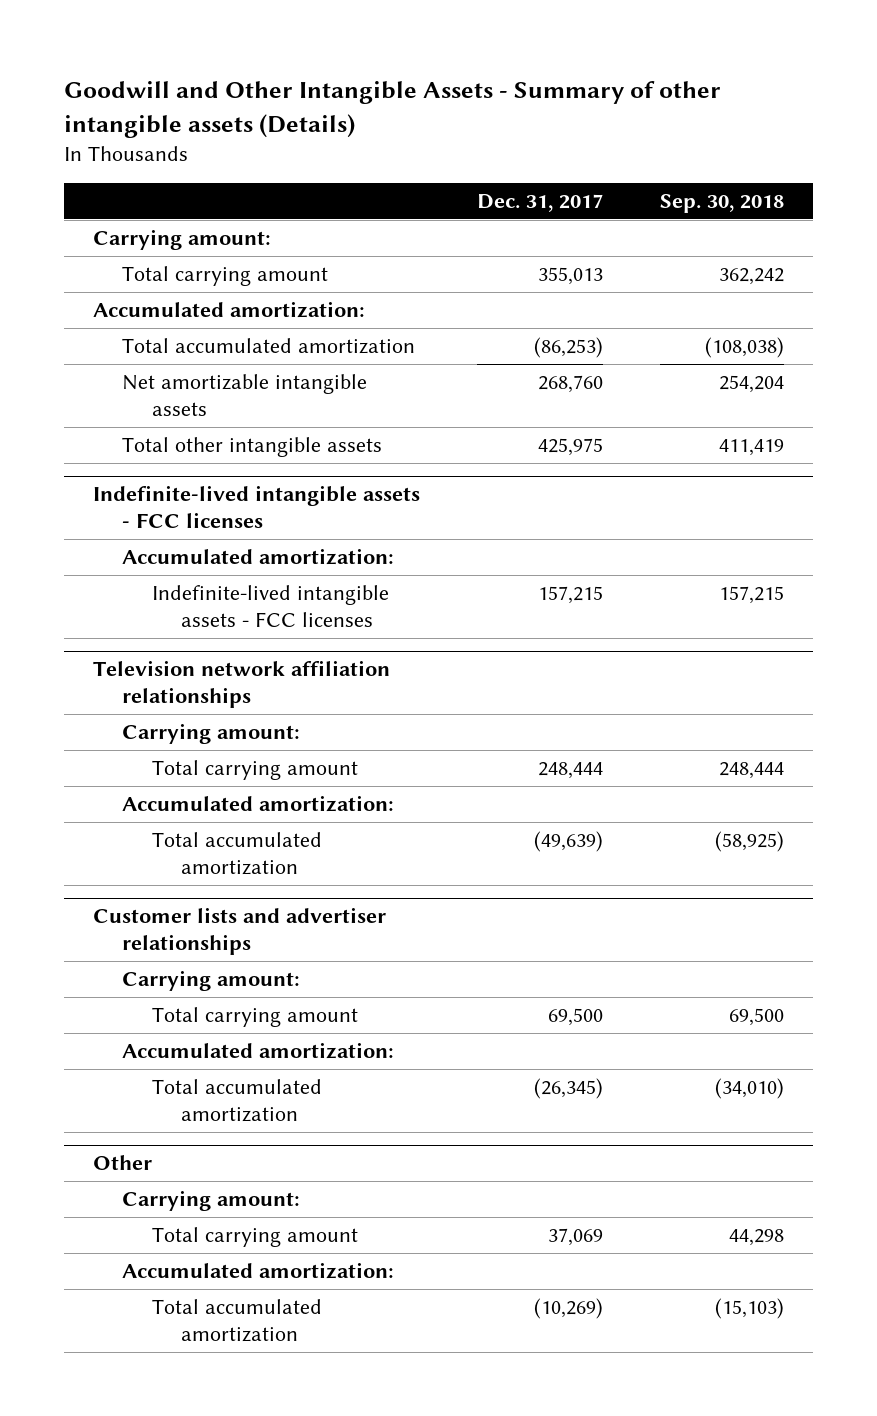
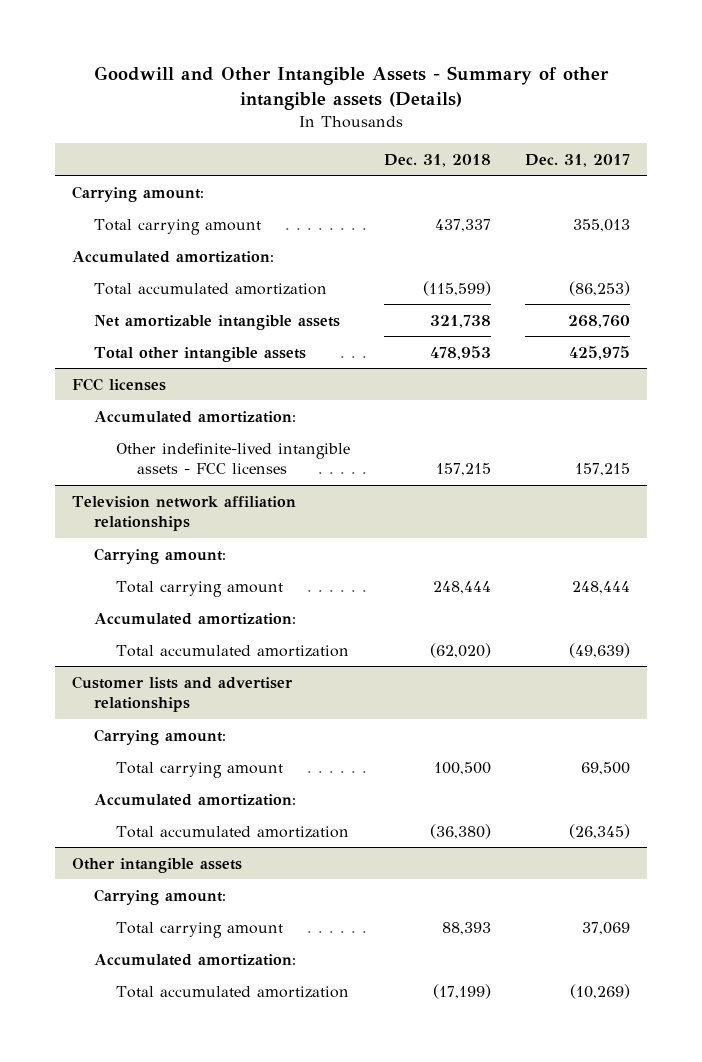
[660,193,785,213] Sep. 30, 2018 -> none
none -> [383,153,491,167] Dec. 31, 2018
[92,485,420,529] Indefinite-lived intangible assets - FCC licenses -> [72,377,167,391] FCC licenses
[151,584,389,627] Indefinite-lived intangible assets - FCC licenses -> [115,442,350,475] Other indefinite-lived intangible assets - FCC licenses
[92,1155,152,1171] Other -> [72,857,243,873] Other intangible assets

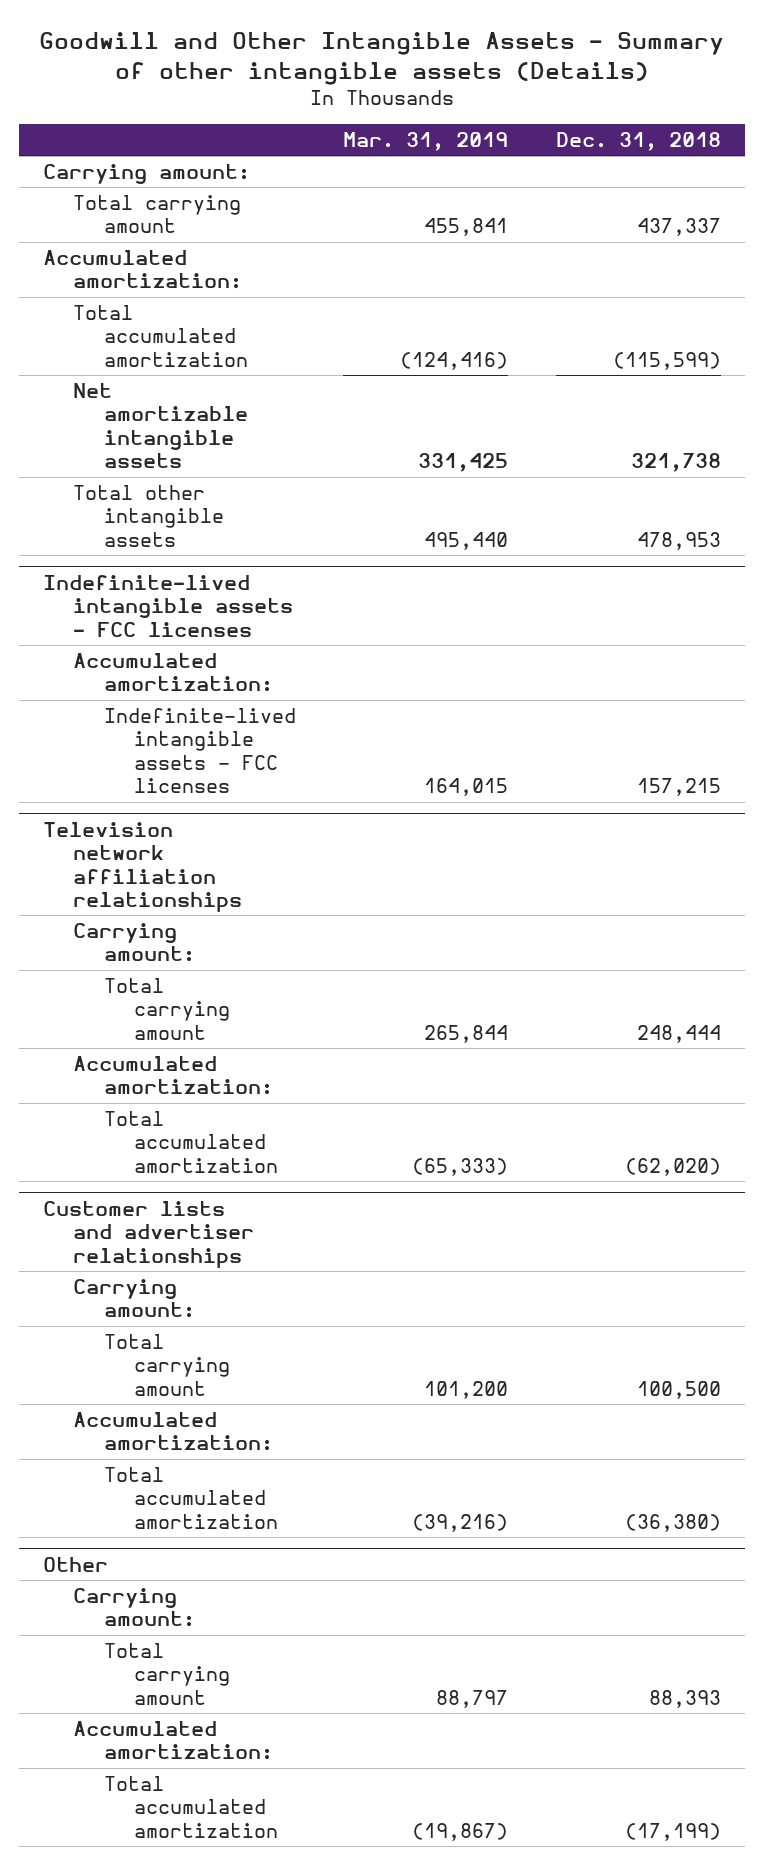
[525,153,631,167] Dec. 31, 2017 -> none
none -> [343,131,509,151] Mar. 31, 2019
[72,377,167,391] FCC licenses -> [42,574,294,637] Indefinite-lived intangible assets - FCC licenses
[115,442,350,475] Other indefinite-lived intangible assets - FCC licenses -> [103,707,296,794] Indefinite-lived intangible assets - FCC licenses
[72,857,243,873] Other intangible assets -> [42,1556,108,1572] Other

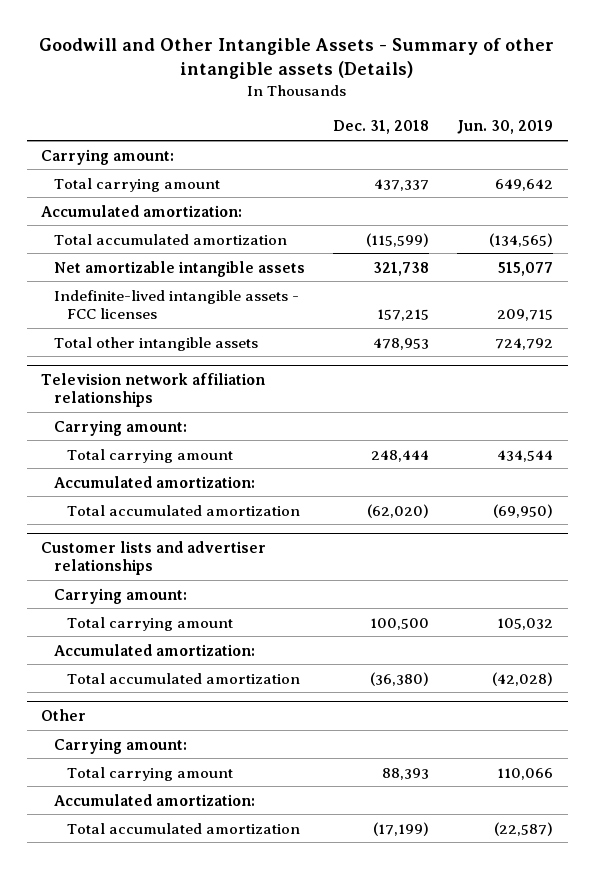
[343,131,509,151] Mar. 31, 2019 -> none
none -> [457,120,554,135] Jun. 30, 2019
[42,574,294,637] Indefinite-lived intangible assets - FCC licenses -> none
[73,652,273,693] Accumulated amortization: -> none
[73,484,224,547] Total other intangible assets -> [54,336,259,351] Total other intangible assets

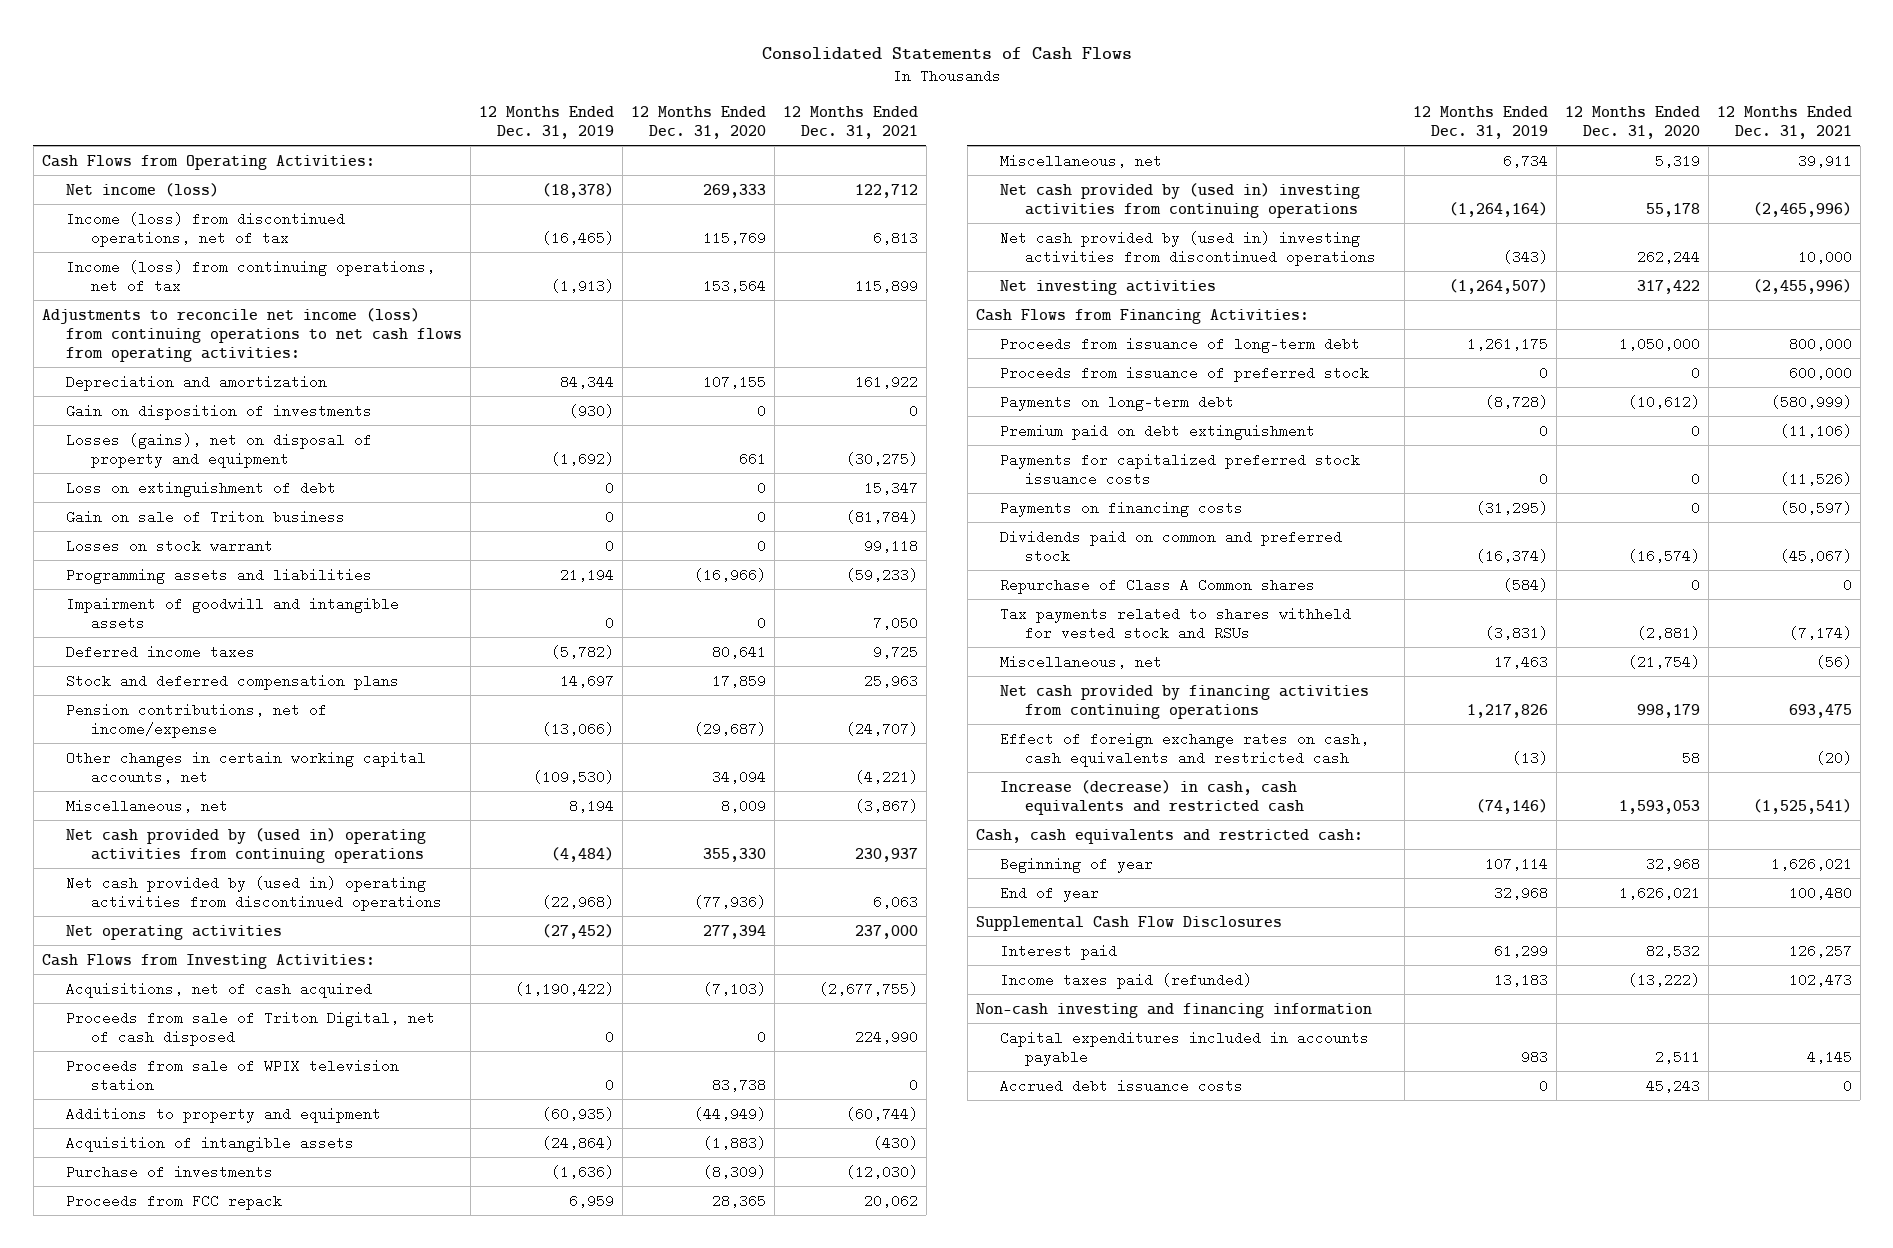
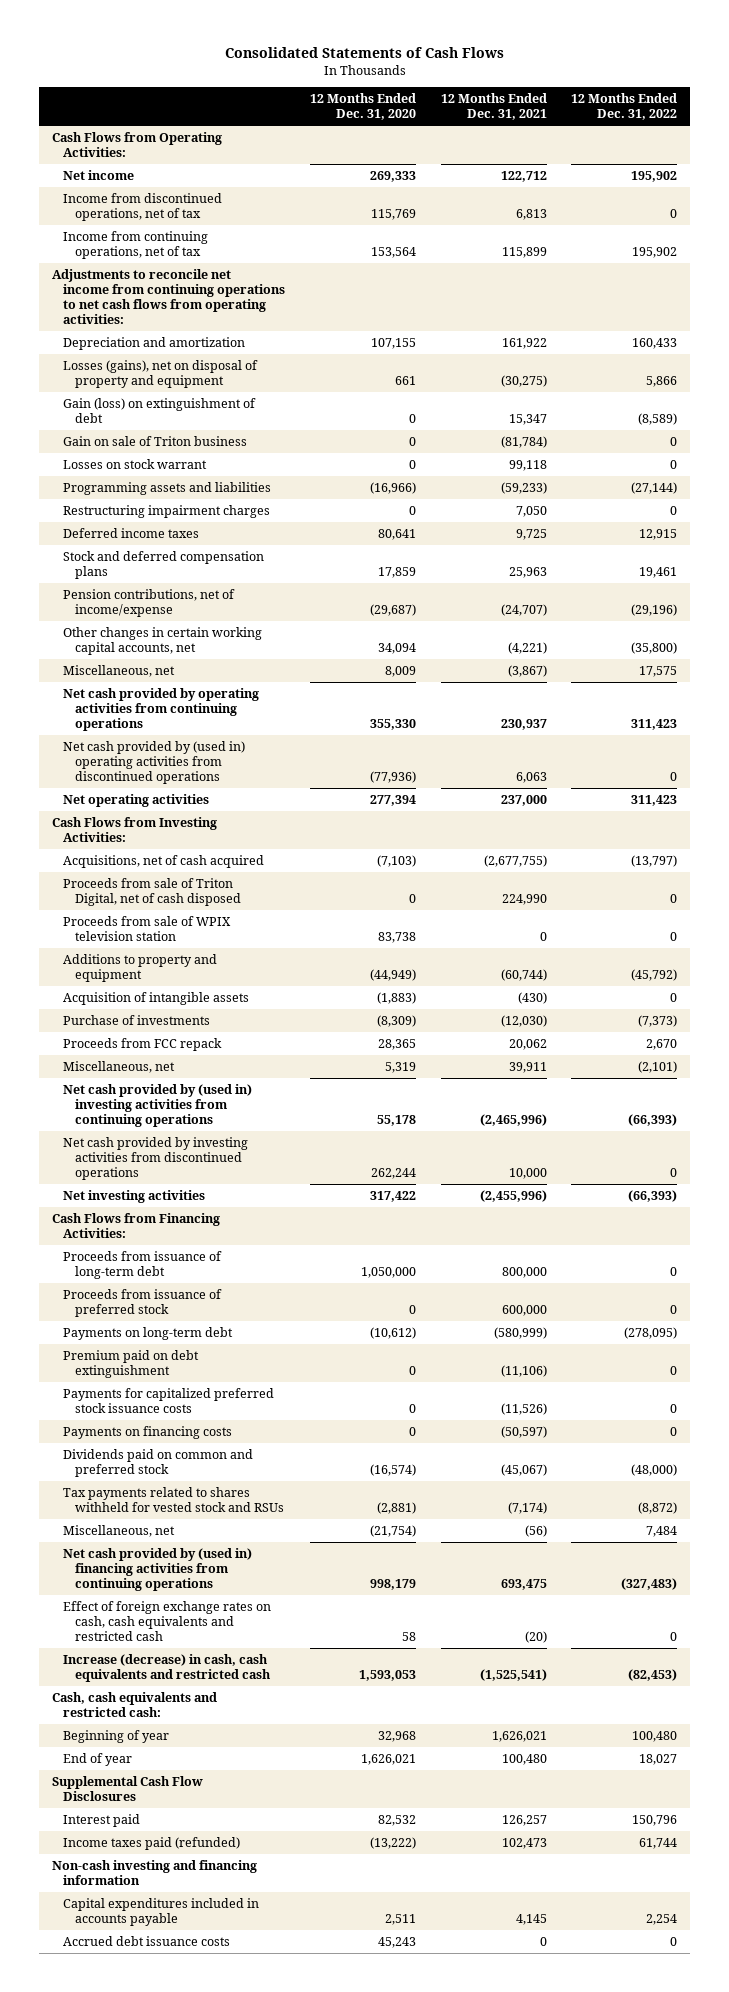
[479,105,615,139] 12 Months Ended Dec. 31, 2019 -> none
none -> [571,93,678,121] 12 Months Ended Dec. 31, 2022
[66,182,220,197] Net income (loss) -> [63,169,135,180] Net income
[66,211,346,247] Income (loss) from discontinued operations, net of tax -> [63,192,223,221] Income from discontinued operations, net of tax
[66,259,436,293] Income (loss) from continuing operations, net of tax -> [63,230,209,259] Income from continuing operations, net of tax
[41,307,463,362] Adjustments to reconcile net income (loss) from continuing operations to net cash flows from operating activities: -> [51,268,286,324] Adjustments to reconcile net income from continuing operations to net cash flows from operating activities:
[66,403,373,420] Gain on disposition of investments -> none
[66,480,337,497] Loss on extinguishment of debt -> [63,397,257,423] Gain (loss) on extinguishment of debt
[66,596,400,630] Impairment of goodwill and intangible assets -> [63,504,271,518] Restructuring impairment charges
[66,827,427,863] Net cash provided by (used in) operating activities from continuing operations -> [63,687,260,731] Net cash provided by operating activities from continuing operations
[1000,230,1376,266] Net cash provided by (used in) investing activities from discontinued operations -> [63,1136,249,1180] Net cash provided by investing activities from discontinued operations
[1000,577,1316,594] Repurchase of Class A Common shares -> none
[1000,684,1370,719] Net cash provided by financing activities from continuing operations -> [63,1547,253,1591] Net cash provided by (used in) financing activities from continuing operations

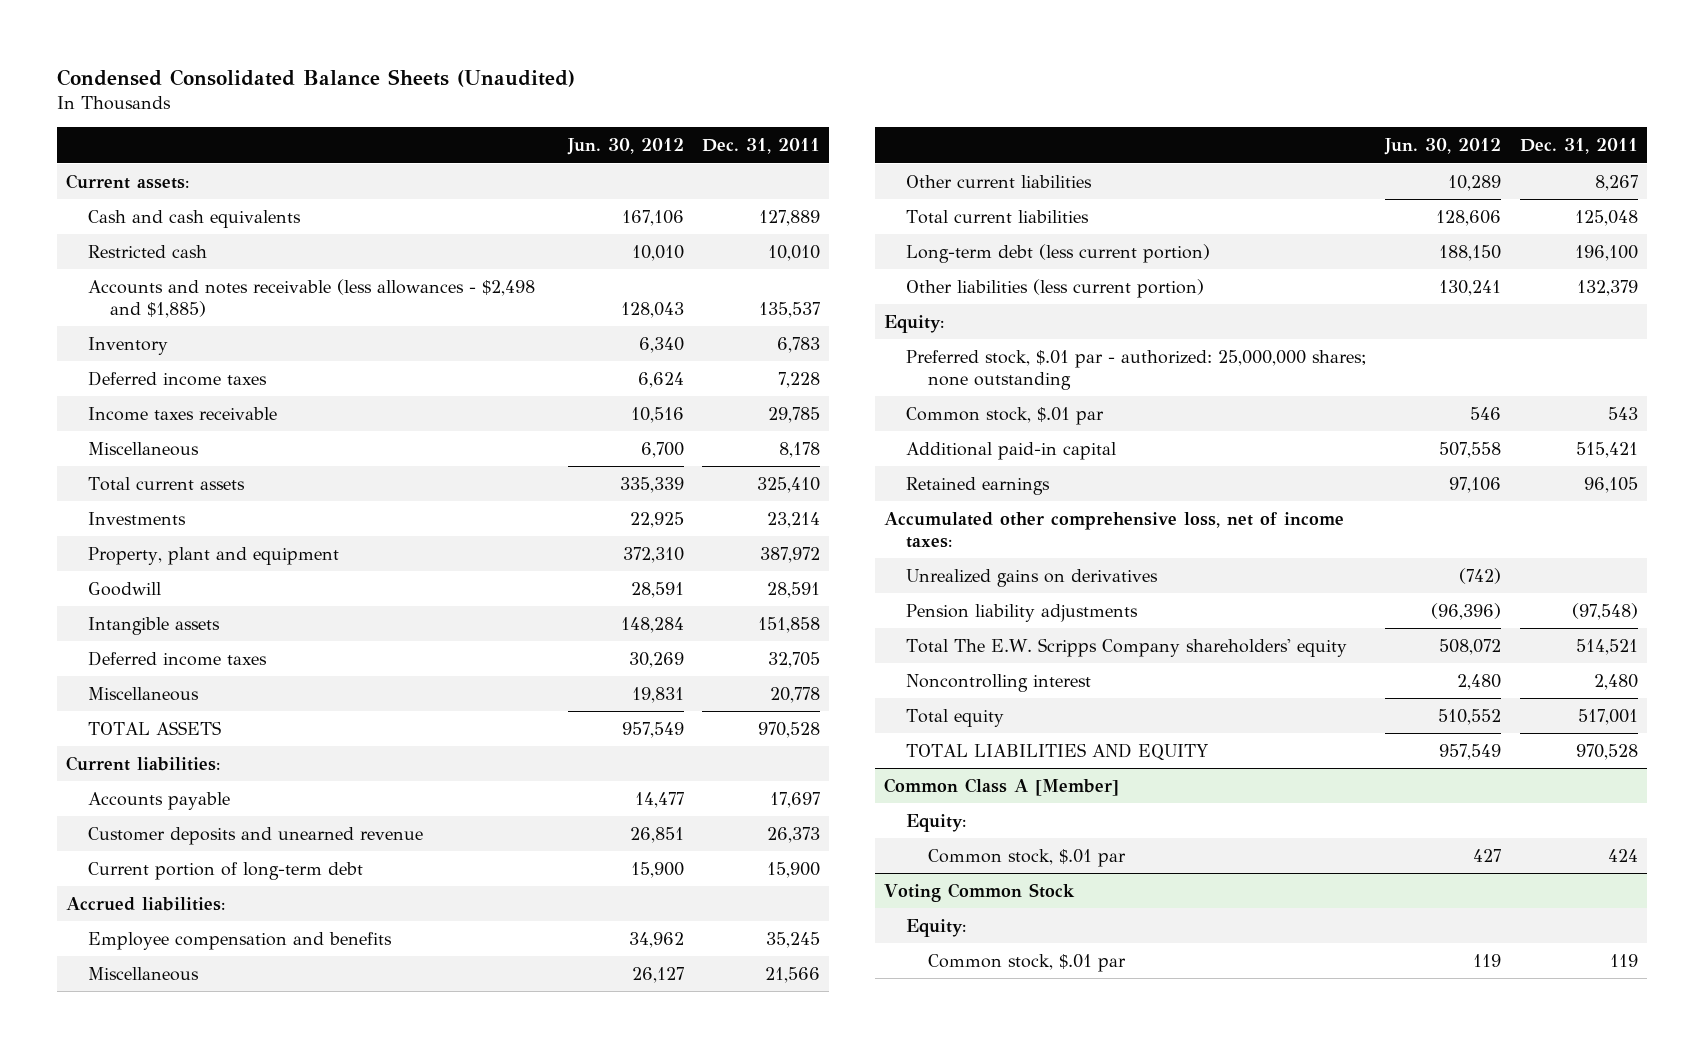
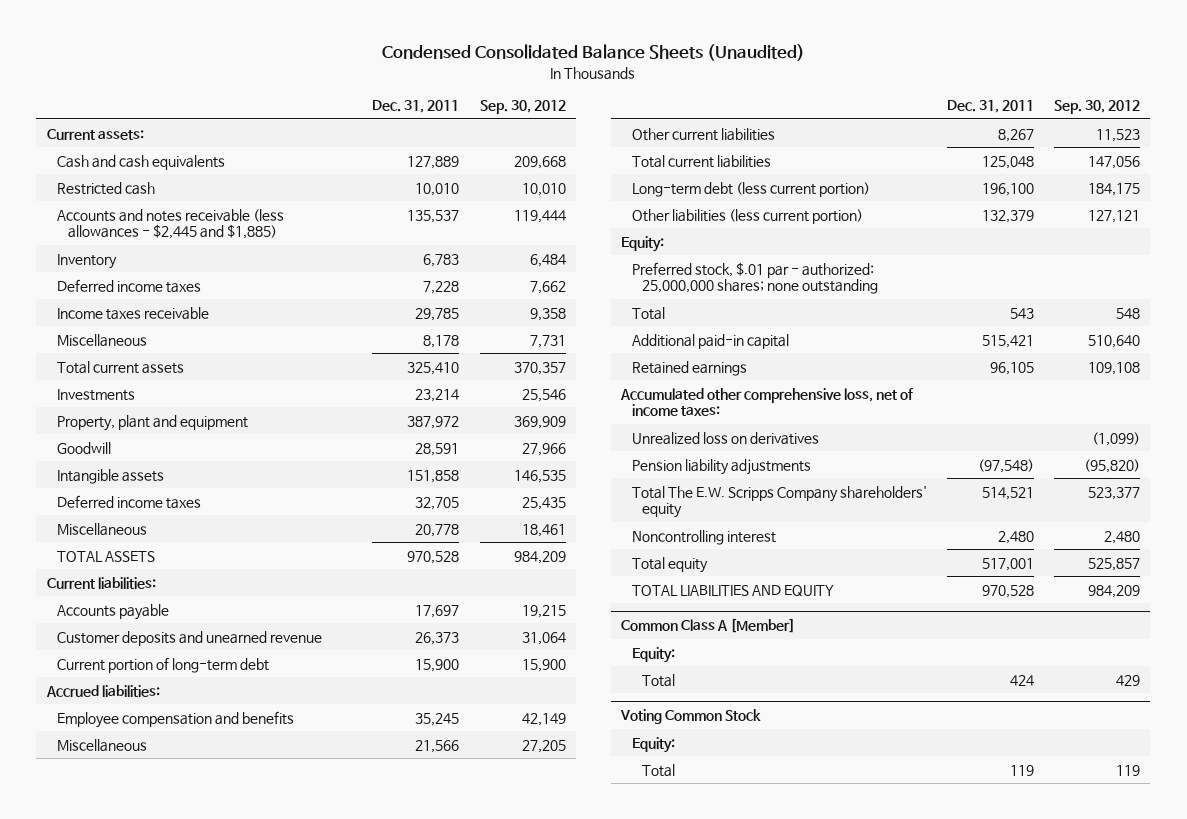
[566,138,684,156] Jun. 30, 2012 -> none
none -> [479,100,566,115] Sep. 30, 2012
[87,278,535,318] Accounts and notes receivable (less allowances - $2,498 and $1,885) -> [57,208,285,240] Accounts and notes receivable (less allowances - $2,445 and $1,885)
[905,406,1104,425] Common stock, $.01 par -> [631,306,665,320] Total
[905,568,1158,587] Unrealized gains on derivatives -> [631,431,819,445] Unrealized loss on derivatives
[927,848,1126,867] Common stock, $.01 par -> [642,673,676,687] Total
[927,953,1126,972] Common stock, $.01 par -> [642,763,676,777] Total

